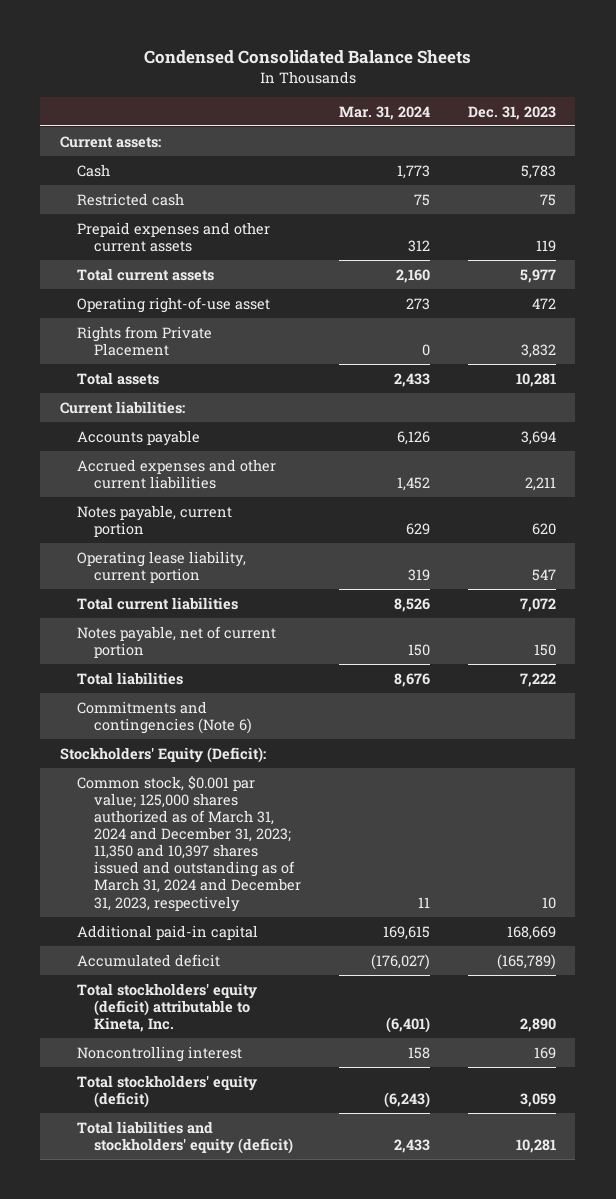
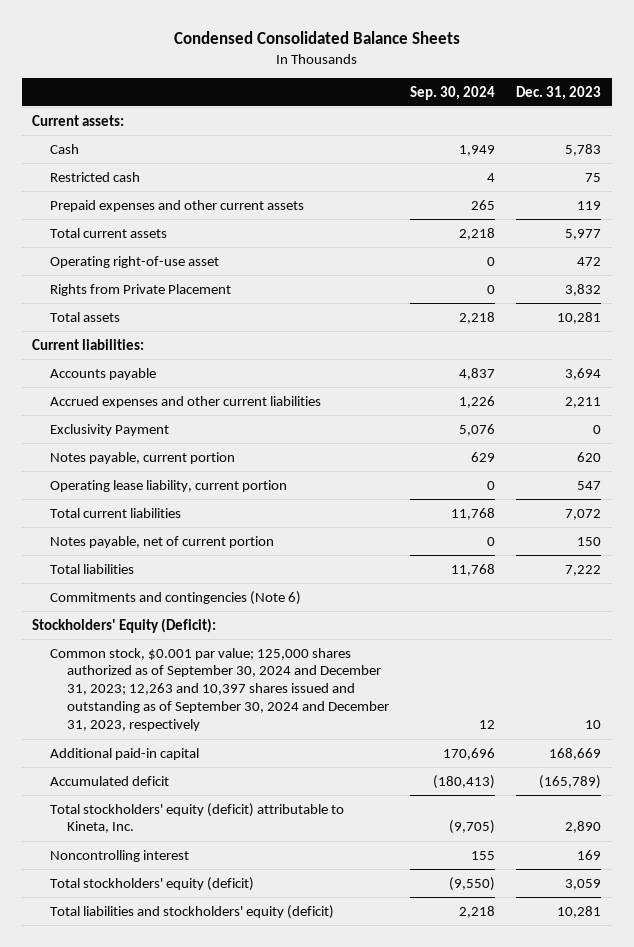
[338,105,430,120] Mar. 31, 2024 -> none
none -> [410,85,496,100] Sep. 30, 2024
none -> [49,423,169,436] Exclusivity Payment
[76,775,301,912] Common stock, $0.001 par value; 125,000 shares authorized as of March 31, 2024 and December 31, 2023; 11,350 and 10,397 shares issued and outstanding as of March 31, 2024 and December 31, 2023, respectively -> [49,647,390,732] Common stock, $0.001 par value; 125,000 shares authorized as of September 30, 2024 and December 31, 2023; 12,263 and 10,397 shares issued and outstanding as of September 30, 2024 and December 31, 2023, respectively

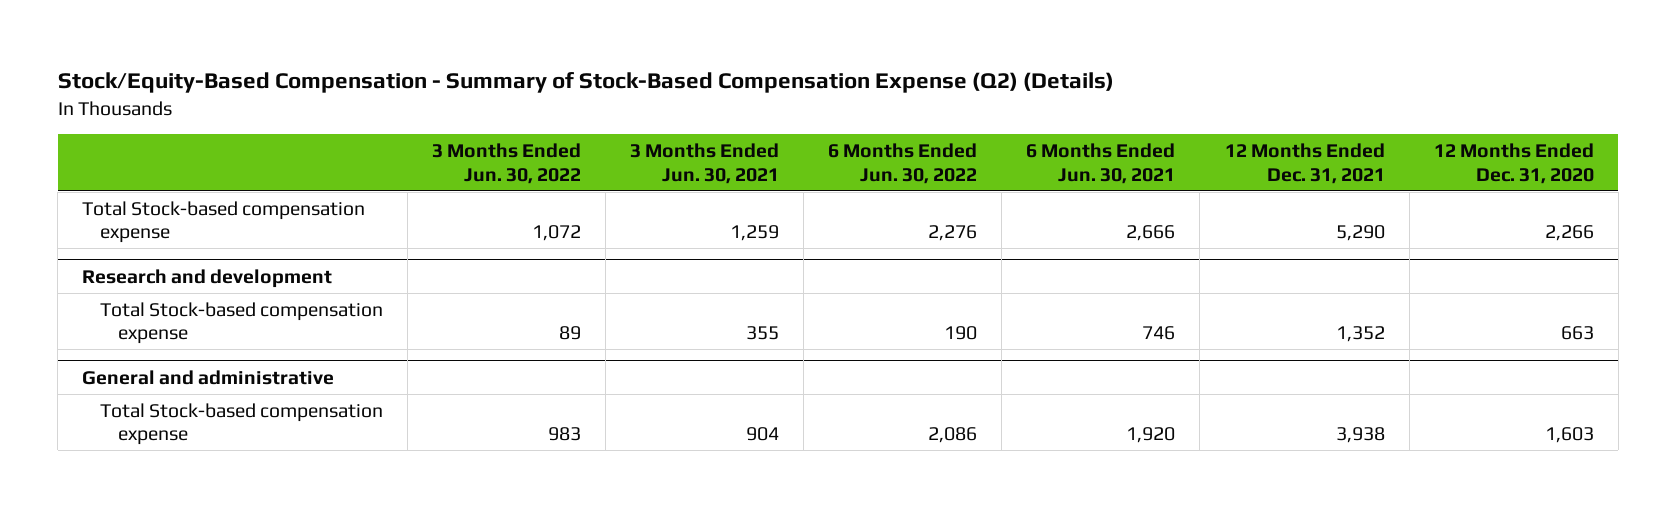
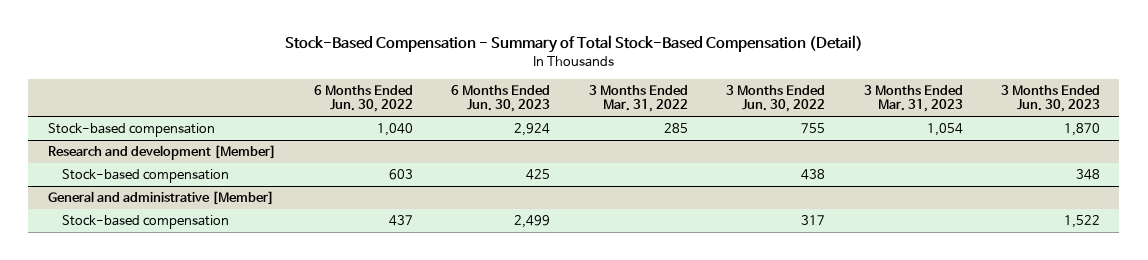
[57,72,1114,94] Stock/Equity-Based Compensation - Summary of Stock-Based Compensation Expense (Q2) (Details) -> [284,35,863,54] Stock-Based Compensation - Summary of Total Stock-Based Compensation (Detail)
[630,142,780,184] 3 Months Ended Jun. 30, 2021 -> none
[1026,142,1176,184] 6 Months Ended Jun. 30, 2021 -> none
[1224,142,1385,184] 12 Months Ended Dec. 31, 2021 -> none
[1433,142,1594,184] 12 Months Ended Dec. 31, 2020 -> none
none -> [451,84,551,113] 6 Months Ended Jun. 30, 2023
none -> [588,84,688,113] 3 Months Ended Mar. 31, 2022
none -> [863,84,963,113] 3 Months Ended Mar. 31, 2023
none -> [1001,84,1101,113] 3 Months Ended Jun. 30, 2023
[82,200,366,244] Total Stock-based compensation expense -> [47,122,215,137] Stock-based compensation
[532,225,582,242] 1,072 -> [801,122,826,133] 755
[928,225,978,242] 2,276 -> [376,122,413,136] 1,040
[82,268,333,288] Research and development -> [47,144,276,160] Research and development [Member]
[99,301,383,345] Total Stock-based compensation expense -> [61,168,229,183] Stock-based compensation
[559,326,582,341] 89 -> [801,168,826,180] 438
[944,326,978,341] 190 -> [388,168,413,180] 603
[82,369,335,385] General and administrative -> [47,190,274,205] General and administrative [Member]
[99,402,383,446] Total Stock-based compensation expense -> [61,214,229,229] Stock-based compensation
[548,427,582,442] 983 -> [801,214,826,225] 317
[928,427,978,444] 2,086 -> [388,214,413,226] 437

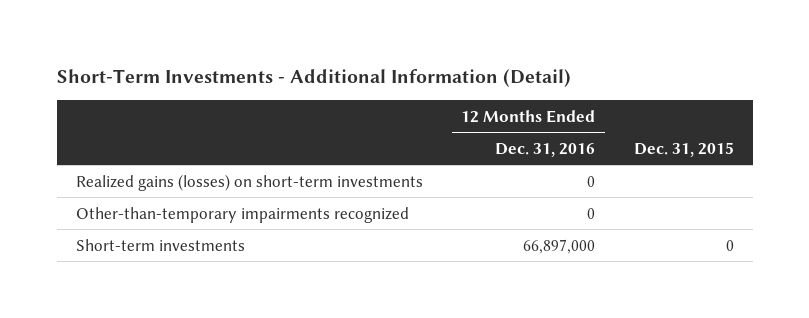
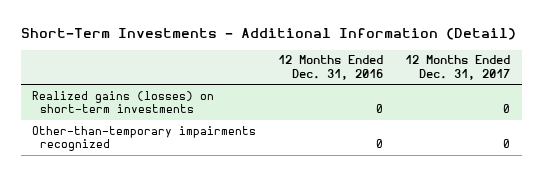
[633,141,734,157] Dec. 31, 2015 -> none
none -> [405,55,511,80] 12 Months Ended Dec. 31, 2017
[75,238,245,251] Short-term investments -> none

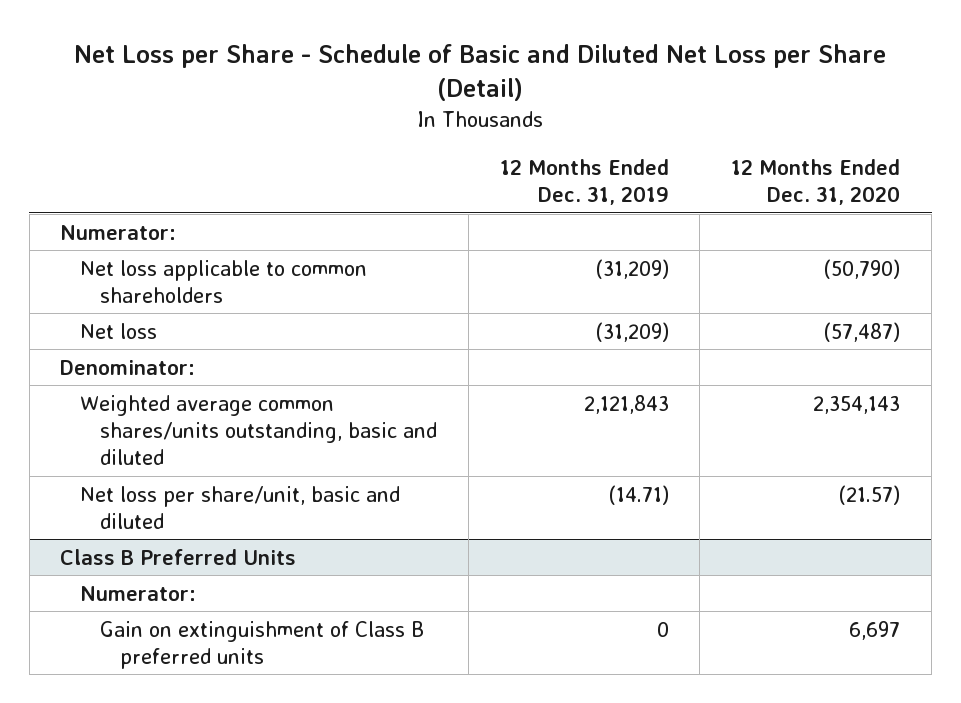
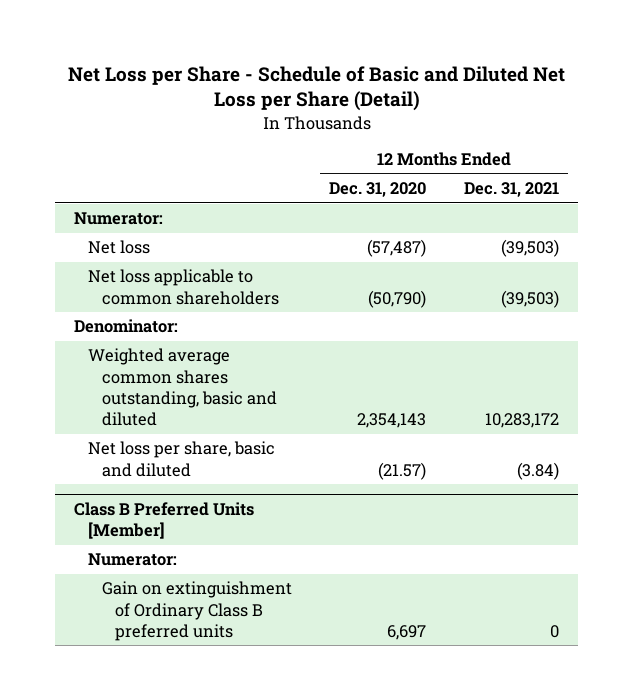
[499,158,669,206] 12 Months Ended Dec. 31, 2019 -> none
none -> [463,182,559,198] Dec. 31, 2021
[80,259,368,303] Net loss applicable to common shareholders -> [87,269,279,305] Net loss applicable to common shareholders
[80,394,438,466] Weighted average common shares/units outstanding, basic and diluted -> [87,348,277,427] Weighted average common shares outstanding, basic and diluted
[80,485,401,529] Net loss per share/unit, basic and diluted -> [87,441,275,477] Net loss per share, basic and diluted
[60,548,297,565] Class B Preferred Units -> [74,501,255,540] Class B Preferred Units [Member]
[100,620,425,669] Gain on extinguishment of Class B preferred units -> [101,581,292,641] Gain on extinguishment of Ordinary Class B preferred units

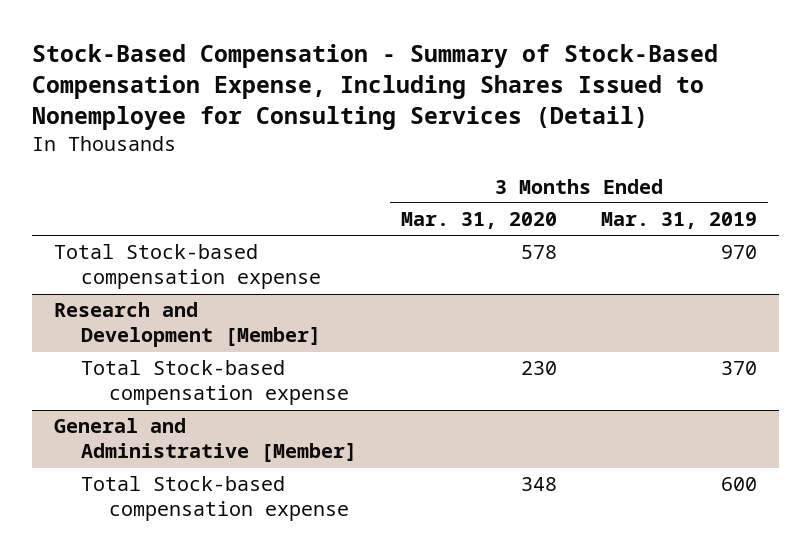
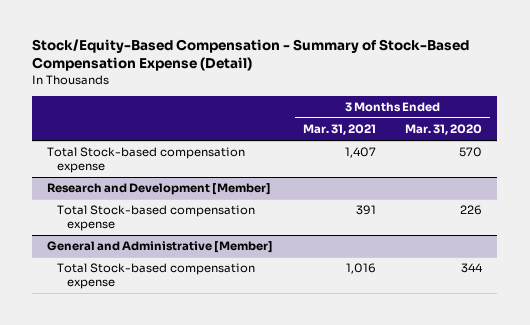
[31,44,718,130] Stock-Based Compensation - Summary of Stock-Based Compensation Expense, Including Shares Issued to Nonemployee for Consulting Services (Detail) -> [32,39,470,72] Stock/Equity-Based Compensation - Summary of Stock-Based Compensation Expense (Detail)
[601,212,758,230] Mar. 31, 2019 -> none
none -> [302,124,376,136] Mar. 31, 2021
[521,245,558,260] 578 -> [459,147,483,158] 570
[521,361,558,376] 230 -> [460,205,483,216] 226
[521,477,558,492] 348 -> [461,263,484,274] 344

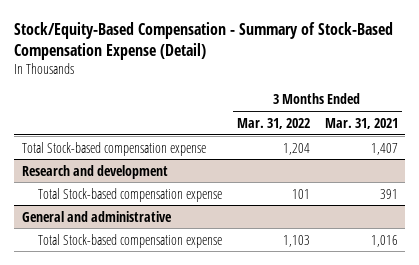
[405,124,483,136] Mar. 31, 2020 -> none
none -> [237,117,311,129] Mar. 31, 2022
[47,183,272,196] Research and Development [Member] -> [21,164,168,179] Research and development
[47,241,274,254] General and Administrative [Member] -> [21,210,172,222] General and administrative

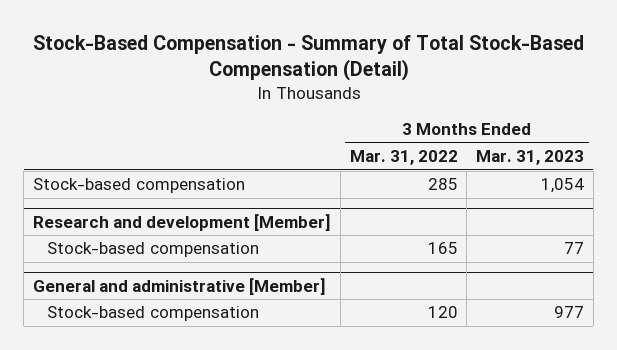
[14,22,394,61] Stock/Equity-Based Compensation - Summary of Stock-Based Compensation Expense (Detail) -> [32,35,584,82] Stock-Based Compensation - Summary of Total Stock-Based Compensation (Detail)
[324,117,398,129] Mar. 31, 2021 -> none
none -> [476,150,585,166] Mar. 31, 2023
[21,141,206,156] Total Stock-based compensation expense -> [33,178,246,194] Stock-based compensation
[283,142,311,155] 1,204 -> [427,178,458,191] 285
[21,164,168,179] Research and development -> [33,213,332,231] Research and development [Member]
[38,187,223,202] Total Stock-based compensation expense -> [46,242,259,258] Stock-based compensation
[292,188,311,199] 101 -> [427,242,458,255] 165
[21,210,172,222] General and administrative -> [33,277,327,295] General and administrative [Member]
[38,233,223,248] Total Stock-based compensation expense -> [46,306,259,322] Stock-based compensation
[283,234,311,247] 1,103 -> [427,306,458,319] 120

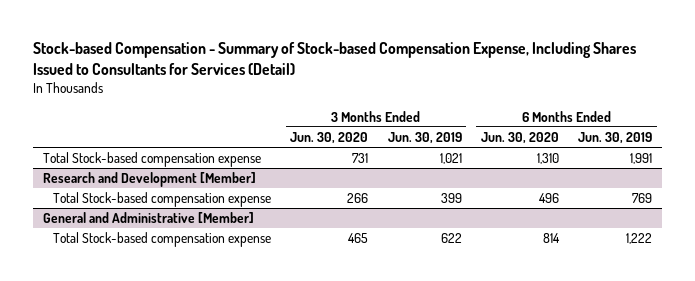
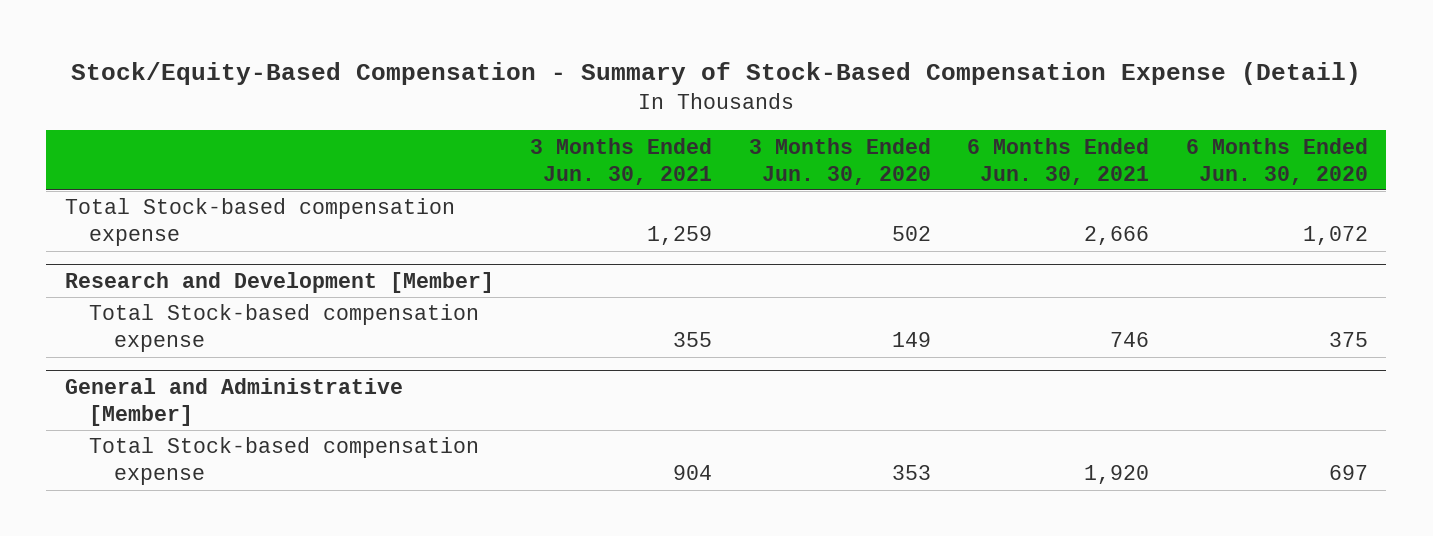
[33,41,637,75] Stock-based Compensation - Summary of Stock-based Compensation Expense, Including Shares Issued to Consultants for Services (Detail) -> [71,61,1362,85] Stock/Equity-Based Compensation - Summary of Stock-Based Compensation Expense (Detail)
[387,132,462,145] Jun. 30, 2019 -> none
[578,132,653,145] Jun. 30, 2019 -> none
none -> [530,137,713,185] 3 Months Ended Jun. 30, 2021
none -> [967,137,1150,185] 6 Months Ended Jun. 30, 2021
[352,153,369,164] 731 -> [891,226,931,242] 502
[536,153,559,165] 1,310 -> [1302,226,1368,246] 1,072
[347,193,369,204] 266 -> [891,332,931,348] 149
[538,193,559,204] 496 -> [1328,332,1368,348] 375
[348,233,369,244] 465 -> [891,465,931,481] 353
[542,233,560,244] 814 -> [1328,465,1368,481] 697

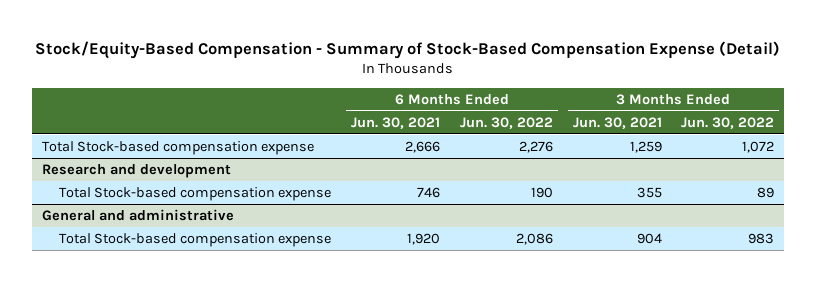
[748,137,931,185] 3 Months Ended Jun. 30, 2020 -> none
[1185,137,1368,185] 6 Months Ended Jun. 30, 2020 -> none
none -> [459,116,553,129] Jun. 30, 2022
none -> [681,116,775,129] Jun. 30, 2022
[64,271,494,293] Research and Development [Member] -> [41,164,231,179] Research and development
[64,377,403,427] General and Administrative [Member] -> [41,209,234,222] General and administrative

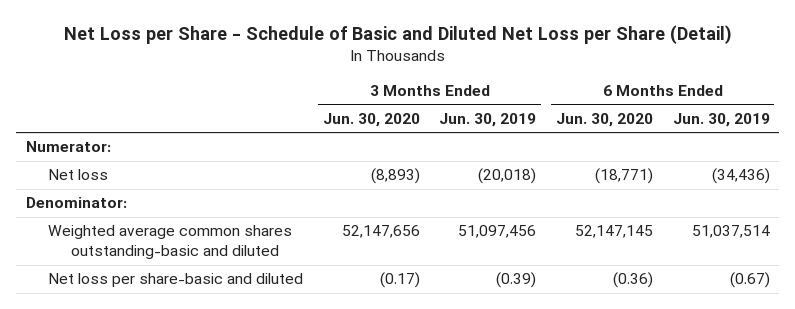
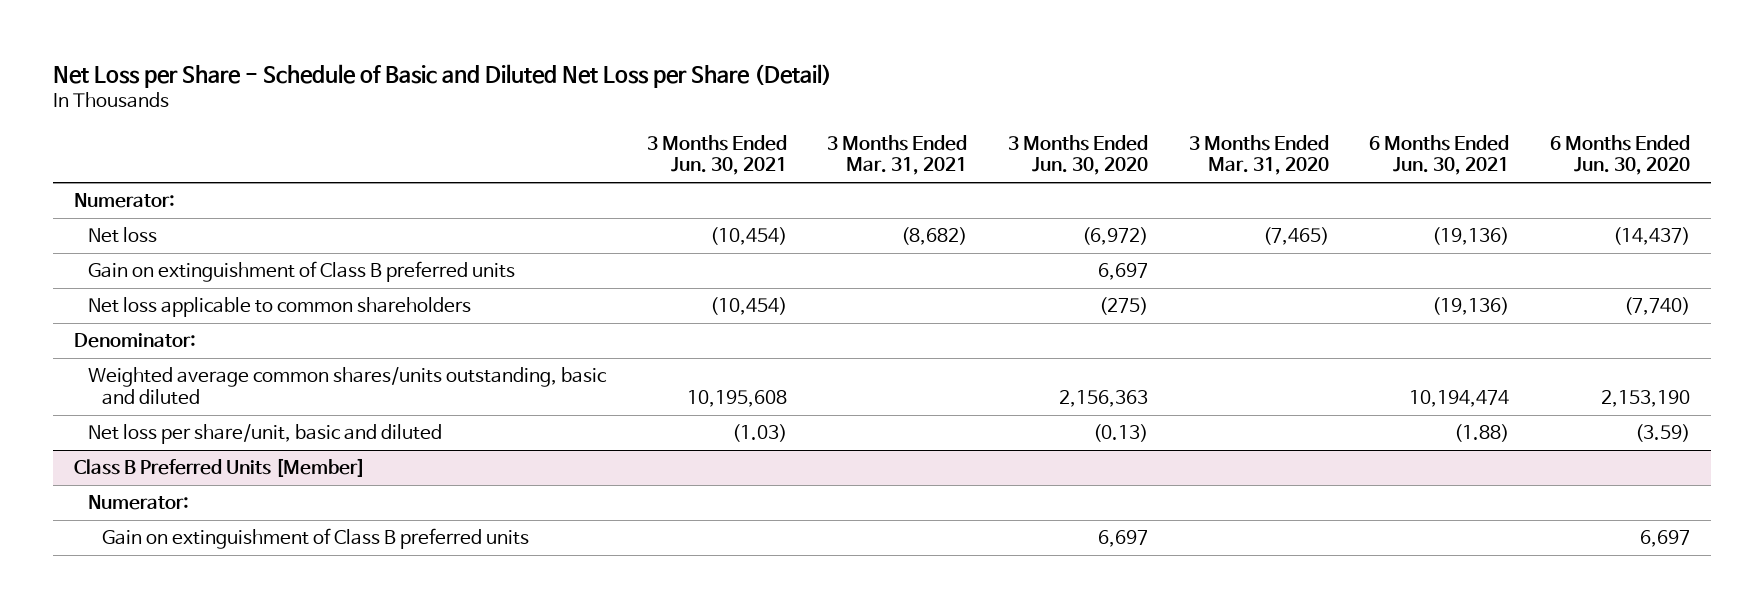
[439,112,537,127] Jun. 30, 2019 -> none
[672,112,770,127] Jun. 30, 2019 -> none
none -> [646,134,787,176] 3 Months Ended Jun. 30, 2021
none -> [827,134,968,176] 3 Months Ended Mar. 31, 2021
none -> [1188,134,1329,176] 3 Months Ended Mar. 31, 2020
none -> [1369,134,1510,176] 6 Months Ended Jun. 30, 2021
[370,168,420,185] (8,893) -> [1081,227,1148,246] (6,972)
[595,168,654,185] (18,771) -> [1613,227,1691,246] (14,437)
none -> [87,261,515,283] Gain on extinguishment of Class B preferred units
none -> [87,297,471,318] Net loss applicable to common shareholders
[48,225,293,260] Weighted average common shares outstanding-basic and diluted -> [87,367,607,405] Weighted average common shares/units outstanding, basic and diluted
[341,225,420,239] 52,147,656 -> [1058,389,1148,407] 2,156,363
[575,225,654,239] 52,147,145 -> [1601,389,1691,407] 2,153,190
[48,273,304,288] Net loss per share-basic and diluted -> [87,424,442,445] Net loss per share/unit, basic and diluted
[379,272,420,289] (0.17) -> [1092,424,1148,443] (0.13)
[613,272,654,289] (0.36) -> [1635,424,1691,443] (3.59)
none -> [73,458,365,478] Class B Preferred Units [Member]
none -> [87,495,189,511] Numerator:
none -> [102,528,530,550] Gain on extinguishment of Class B preferred units

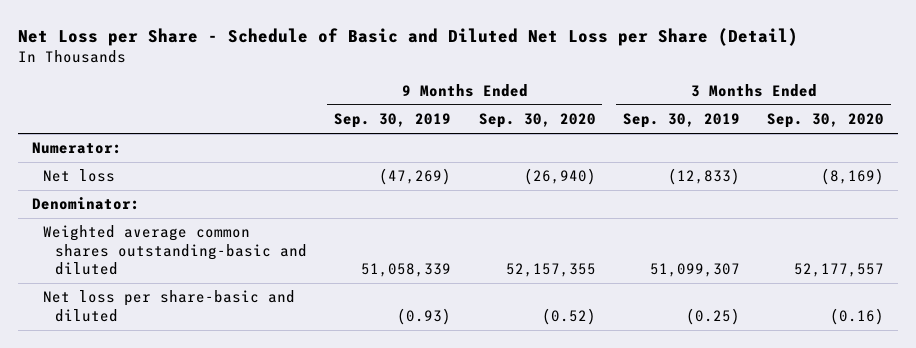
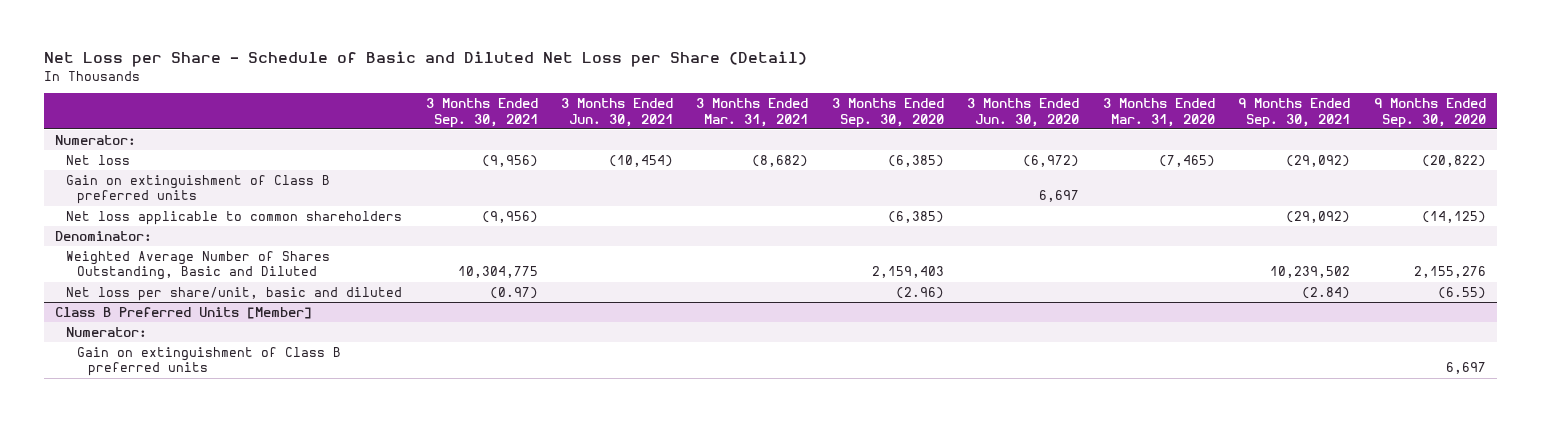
[334,113,452,129] Sep. 30, 2019 -> none
[622,113,740,129] Sep. 30, 2019 -> none
none -> [425,98,538,128] 3 Months Ended Sep. 30, 2021
none -> [560,98,673,127] 3 Months Ended Jun. 30, 2021
none -> [696,98,809,127] 3 Months Ended Mar. 31, 2021
none -> [967,98,1080,127] 3 Months Ended Jun. 30, 2020
none -> [1102,98,1215,127] 3 Months Ended Mar. 31, 2020
none -> [1238,98,1351,128] 9 Months Ended Sep. 30, 2021
[523,168,596,186] (26,940) -> [1421,155,1486,168] (20,822)
[821,168,885,186] (8,169) -> [887,155,944,168] (6,385)
none -> [66,175,331,205] Gain on extinguishment of Class B preferred units
none -> [66,211,403,226] Net loss applicable to common shareholders
[43,225,307,276] Weighted average common shares outstanding-basic and diluted -> [66,251,331,281] Weighted Average Number of Shares Outstanding, Basic and Diluted
[505,263,596,278] 52,157,355 -> [1413,266,1486,279] 2,155,276
[794,263,885,278] 52,177,557 -> [871,266,944,279] 2,159,403
[43,290,296,322] Net loss per share-basic and diluted -> [66,287,403,302] Net loss per share/unit, basic and diluted
[541,307,596,325] (0.52) -> [1437,287,1486,300] (6.55)
[830,307,885,325] (0.16) -> [895,287,944,300] (2.96)
none -> [55,307,313,320] Class B Preferred Units [Member]
none -> [66,327,148,338] Numerator:
none -> [76,347,341,377] Gain on extinguishment of Class B preferred units

